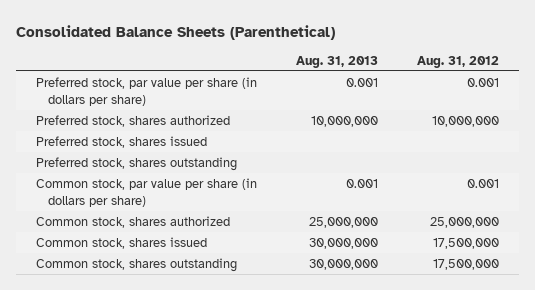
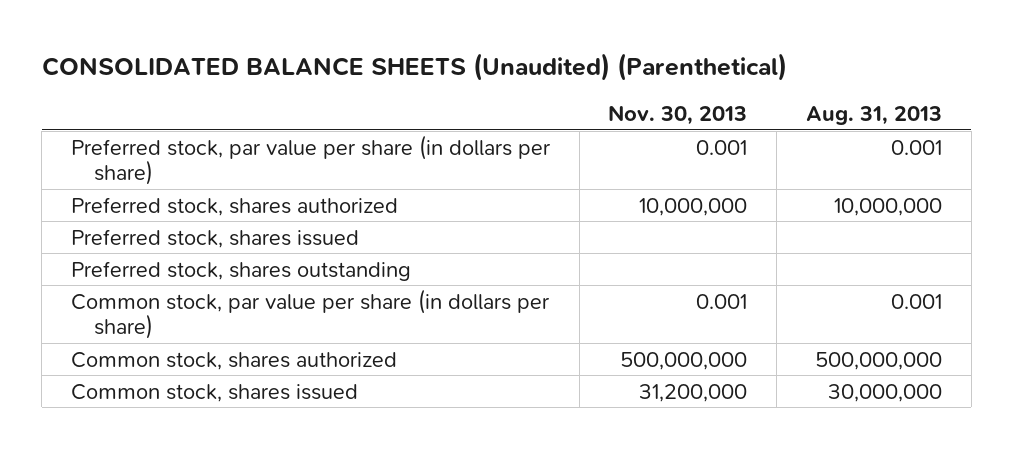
[16,24,336,40] Consolidated Balance Sheets (Parenthetical) -> [41,53,787,82] CONSOLIDATED BALANCE SHEETS (Unaudited) (Parenthetical)
[417,55,500,68] Aug. 31, 2012 -> none
none -> [608,104,748,125] Nov. 30, 2013
[309,217,379,229] 25,000,000 -> [815,351,943,370] 500,000,000
[35,258,237,273] Common stock, shares outstanding -> none

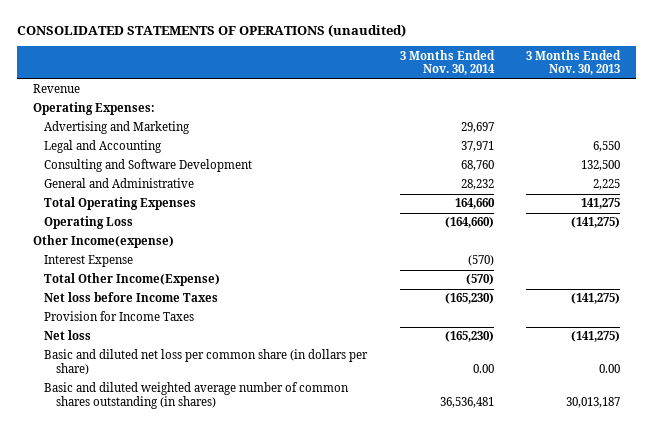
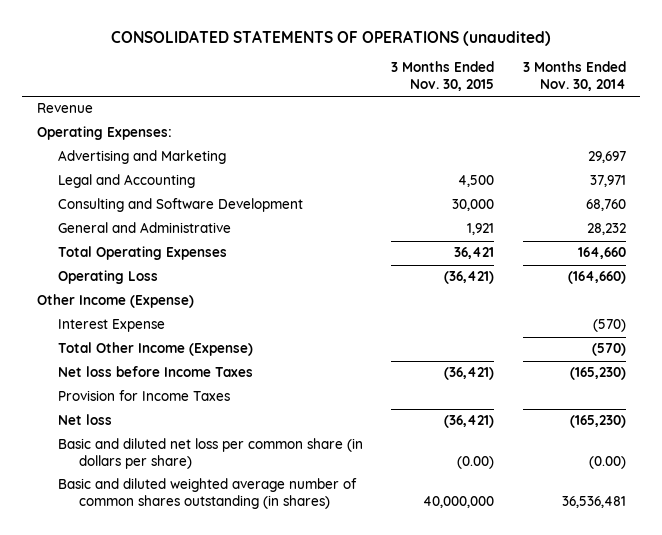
[525,49,621,76] 3 Months Ended Nov. 30, 2013 -> none
none -> [391,61,495,92] 3 Months Ended Nov. 30, 2015
[33,235,175,249] Other Income(expense) -> [36,294,194,309] Other Income (Expense)
[44,273,221,287] Total Other Income(Expense) -> [57,342,253,357] Total Other Income (Expense)
[472,364,494,374] 0.00 -> [588,456,626,470] (0.00)

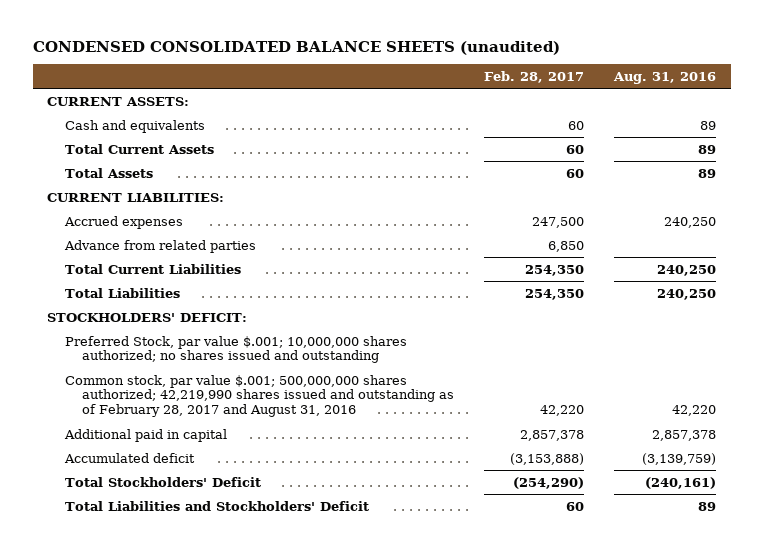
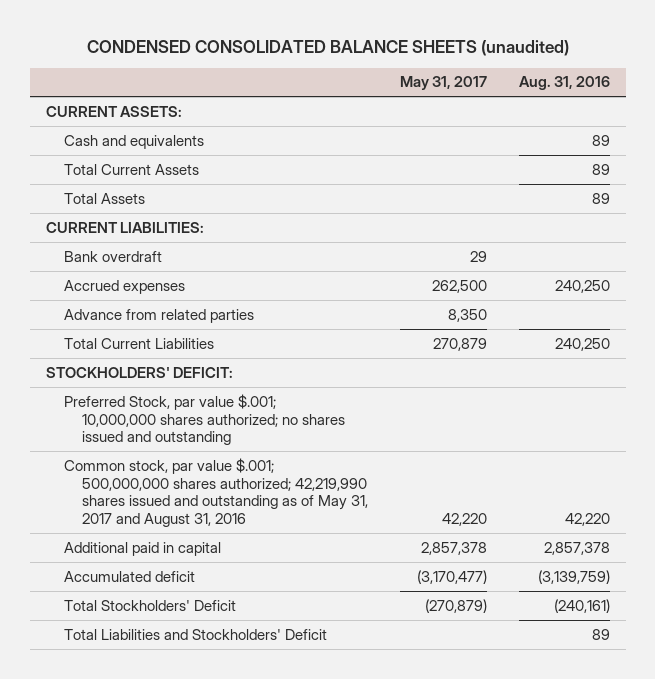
[483,70,584,83] Feb. 28, 2017 -> none
none -> [399,76,487,91] May 31, 2017
none -> [63,250,162,262] Bank overdraft
[64,287,180,298] Total Liabilities -> none
[64,374,455,418] Common stock, par value $.001; 500,000,000 shares authorized; 42,219,990 shares issued and outstanding as of February 28, 2017 and August 31, 2016 -> [63,457,368,527] Common stock, par value $.001; 500,000,000 shares authorized; 42,219,990 shares issued and outstanding as of May 31, 2017 and August 31, 2016

